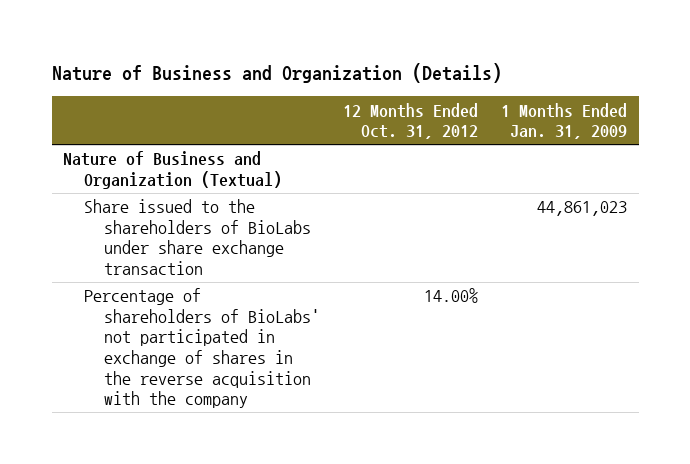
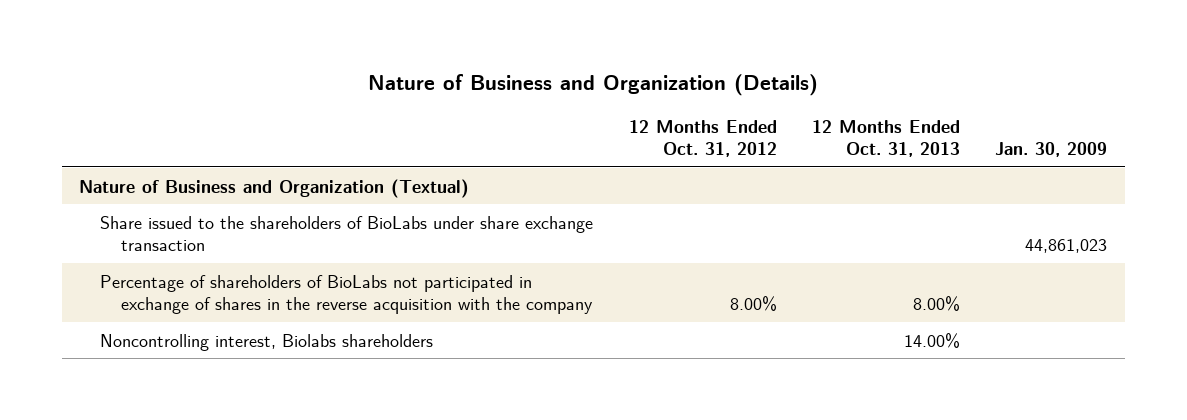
[501,102,628,140] 1 Months Ended Jan. 31, 2009 -> none
none -> [811,119,960,157] 12 Months Ended Oct. 31, 2013
none -> [995,141,1108,157] Jan. 30, 2009
[83,288,321,409] Percentage of shareholders of BioLabs' not participated in exchange of shares in the reverse acquisition with the company -> [100,274,593,314] Percentage of shareholders of BioLabs not participated in exchange of shares in the reverse acquisition with the company
[424,288,479,304] 14.00% -> [729,295,777,311] 8.00%
none -> [100,333,434,351] Noncontrolling interest, Biolabs shareholders

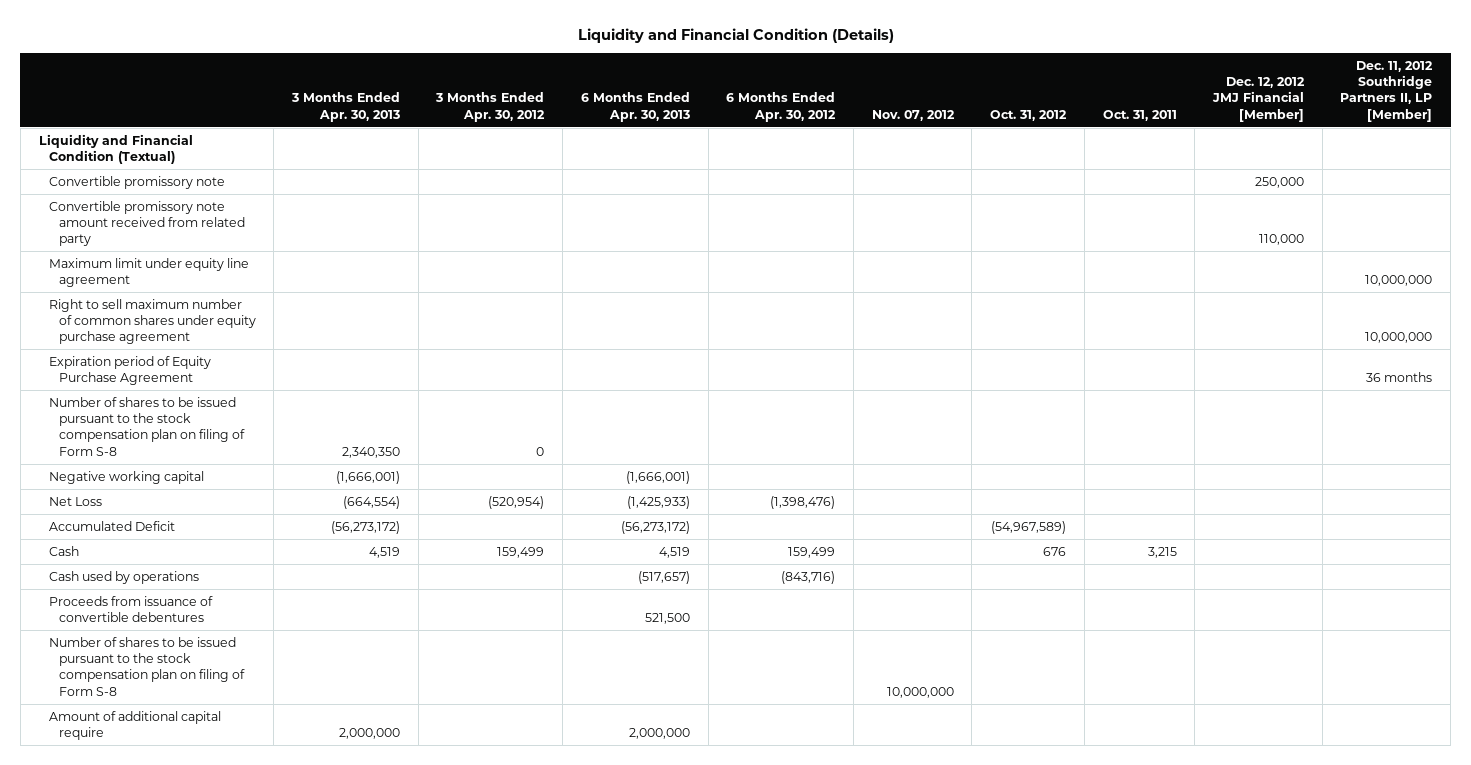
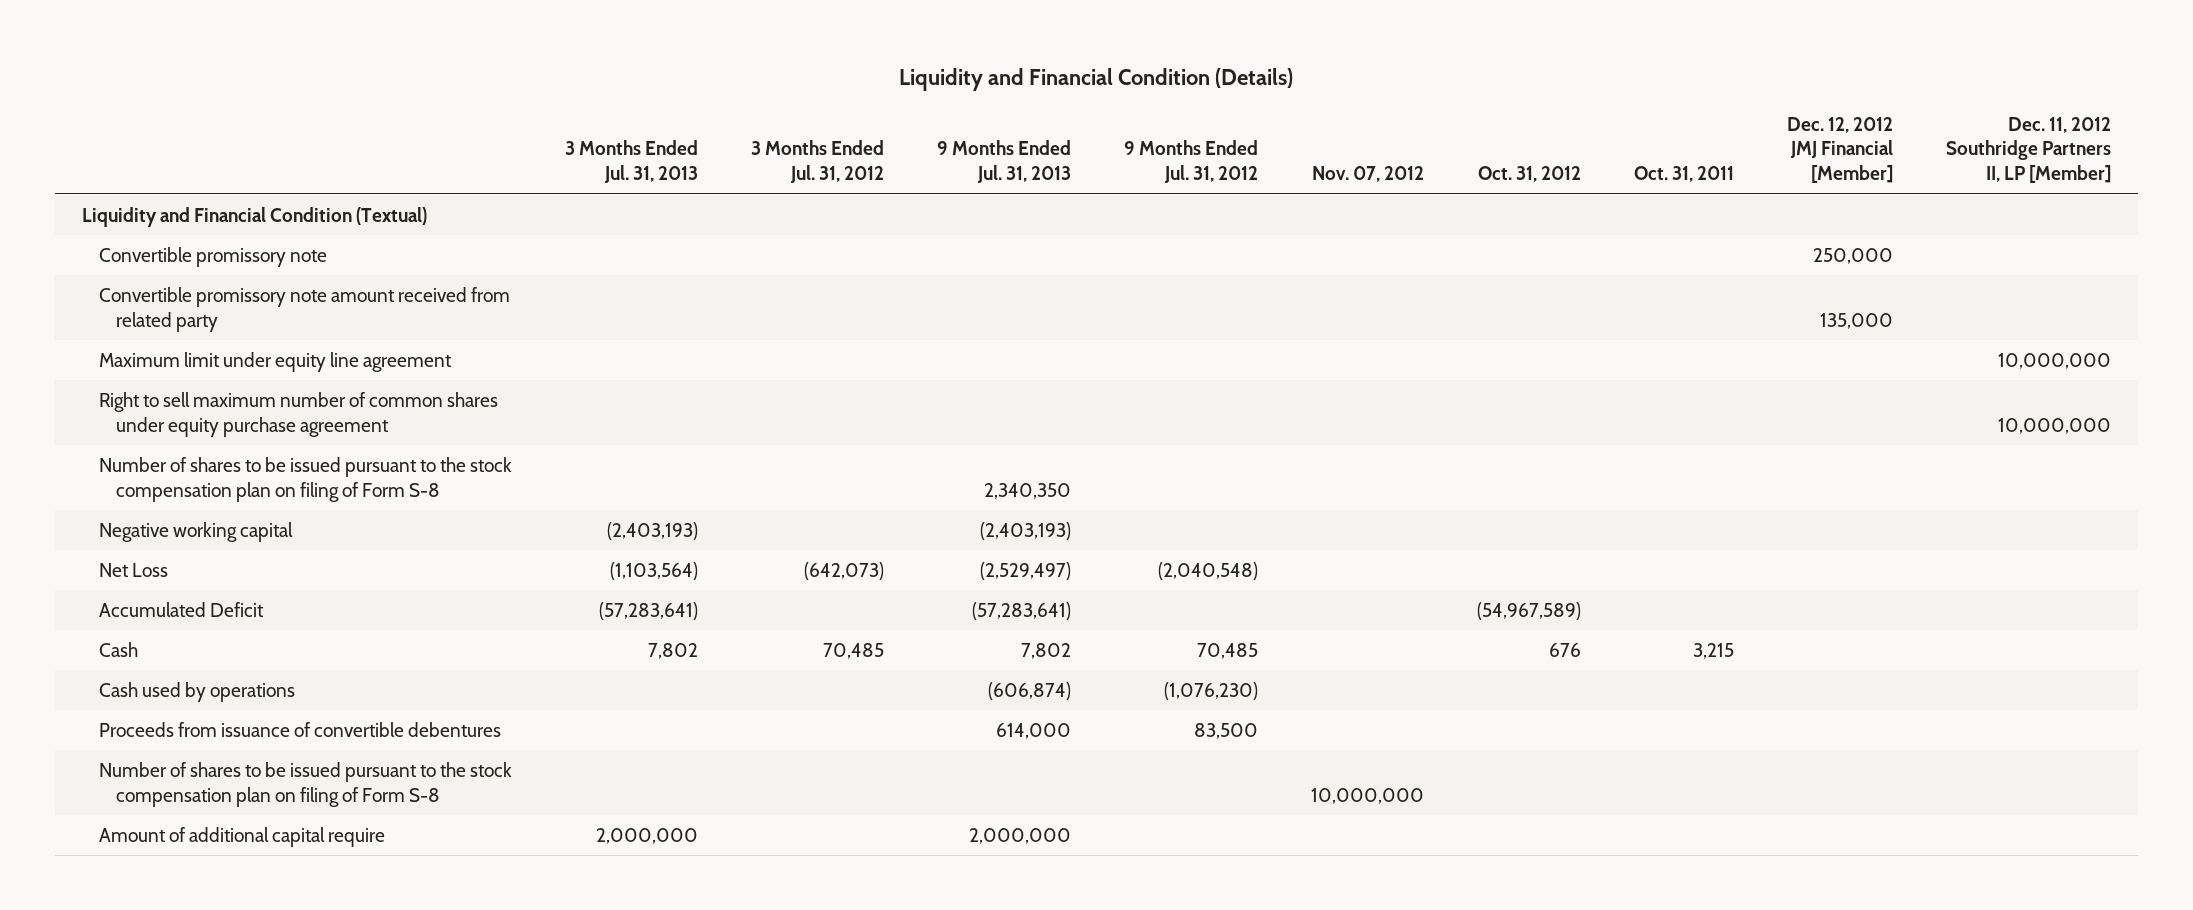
[291,92,401,122] 3 Months Ended Apr. 30, 2013 -> none
[435,92,546,122] 3 Months Ended Apr. 30, 2012 -> none
[580,92,690,122] 6 Months Ended Apr. 30, 2013 -> none
[726,92,837,122] 6 Months Ended Apr. 30, 2012 -> none
none -> [565,140,699,184] 3 Months Ended Jul. 31, 2013
none -> [751,140,885,184] 3 Months Ended Jul. 31, 2012
none -> [937,140,1072,184] 9 Months Ended Jul. 31, 2013
none -> [1124,140,1259,184] 9 Months Ended Jul. 31, 2012
[1258,234,1304,246] 110,000 -> [1820,312,1894,329] 135,000
[48,355,211,386] Expiration period of Equity Purchase Agreement -> none

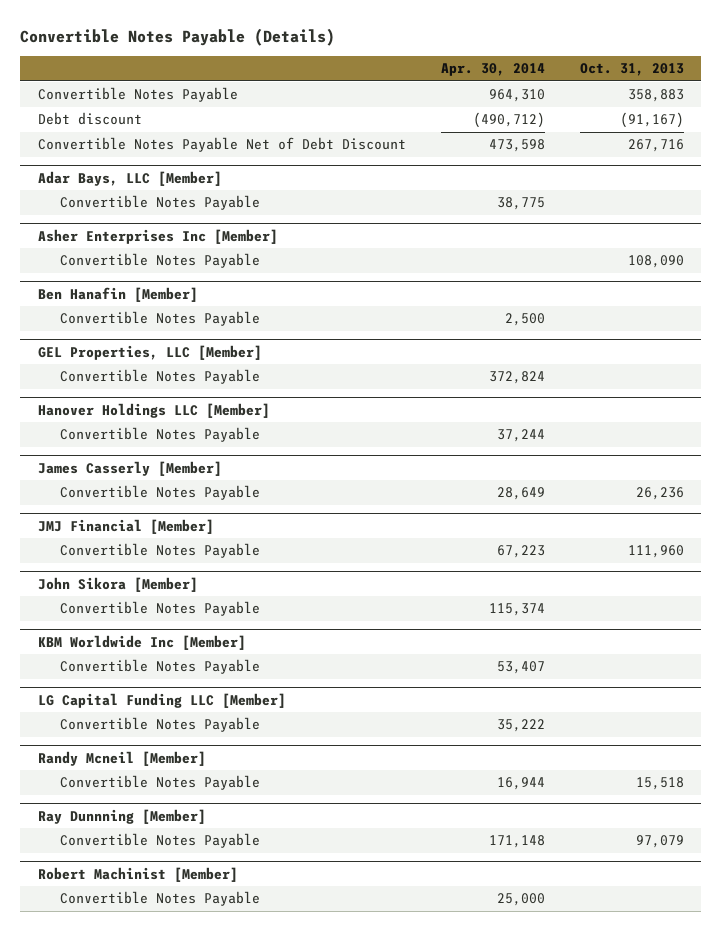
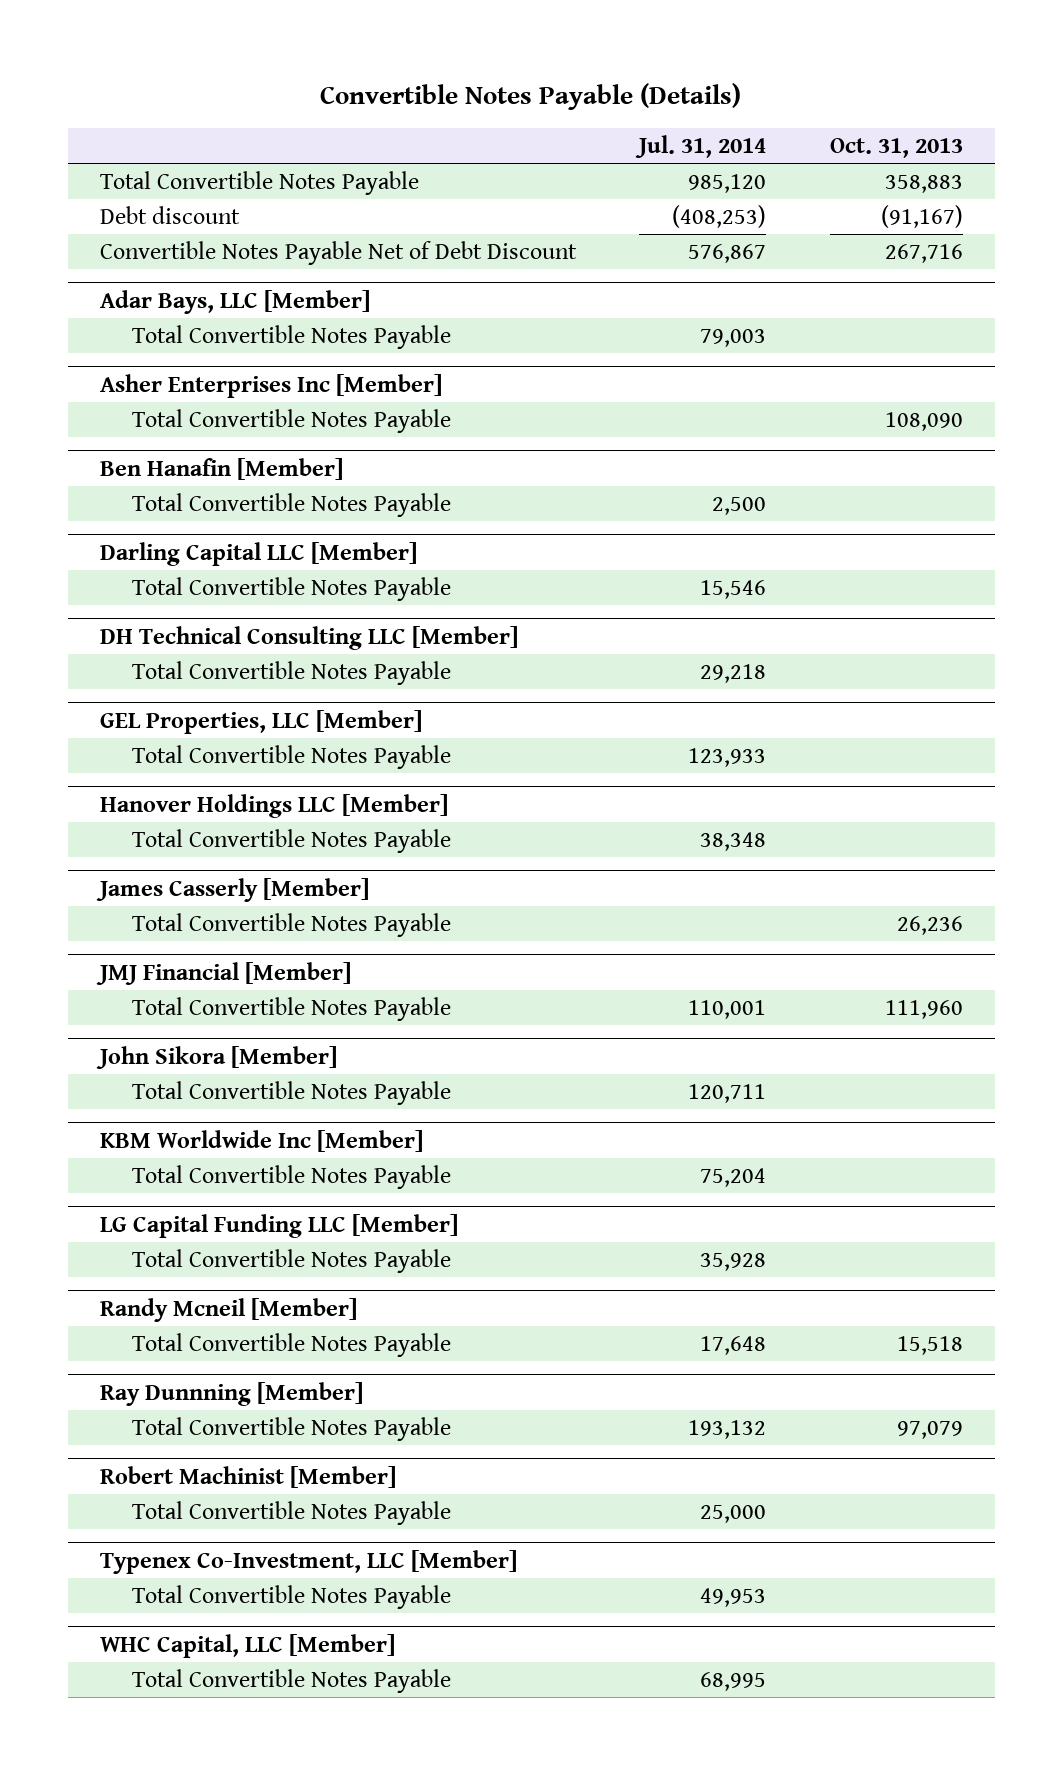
[440,63,545,77] Apr. 30, 2014 -> none
none -> [635,134,767,158] Jul. 31, 2014
[37,87,238,103] Convertible Notes Payable -> [99,170,419,195] Total Convertible Notes Payable
[60,195,261,211] Convertible Notes Payable -> [131,324,451,349] Total Convertible Notes Payable
[60,253,261,269] Convertible Notes Payable -> [131,408,451,433] Total Convertible Notes Payable
[60,311,261,327] Convertible Notes Payable -> [131,492,451,517] Total Convertible Notes Payable
none -> [99,541,417,566] Darling Capital LLC [Member]
none -> [131,576,451,601] Total Convertible Notes Payable
none -> [99,625,518,650] DH Technical Consulting LLC [Member]
none -> [131,660,451,685] Total Convertible Notes Payable
[60,369,261,385] Convertible Notes Payable -> [131,744,451,769] Total Convertible Notes Payable
[60,427,261,443] Convertible Notes Payable -> [131,828,451,853] Total Convertible Notes Payable
[60,485,261,501] Convertible Notes Payable -> [131,912,451,937] Total Convertible Notes Payable
[60,543,261,559] Convertible Notes Payable -> [131,996,451,1021] Total Convertible Notes Payable
[60,601,261,617] Convertible Notes Payable -> [131,1080,451,1105] Total Convertible Notes Payable
[60,659,261,675] Convertible Notes Payable -> [131,1164,451,1189] Total Convertible Notes Payable
[60,717,261,733] Convertible Notes Payable -> [131,1248,451,1273] Total Convertible Notes Payable
[60,775,261,791] Convertible Notes Payable -> [131,1332,451,1357] Total Convertible Notes Payable
[60,833,261,849] Convertible Notes Payable -> [131,1416,451,1441] Total Convertible Notes Payable
[60,891,261,907] Convertible Notes Payable -> [131,1500,451,1525] Total Convertible Notes Payable
none -> [99,1549,517,1574] Typenex Co-Investment, LLC [Member]
none -> [131,1584,451,1609] Total Convertible Notes Payable
none -> [99,1633,395,1658] WHC Capital, LLC [Member]
none -> [131,1668,451,1693] Total Convertible Notes Payable

